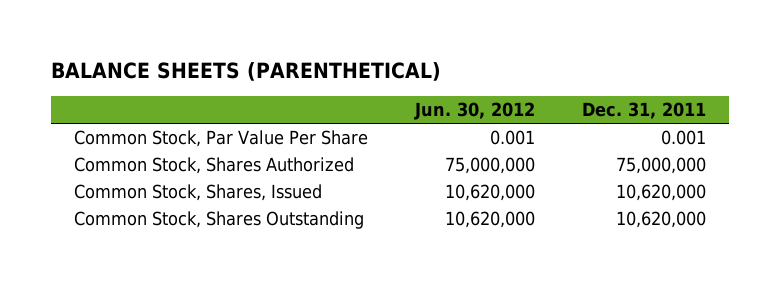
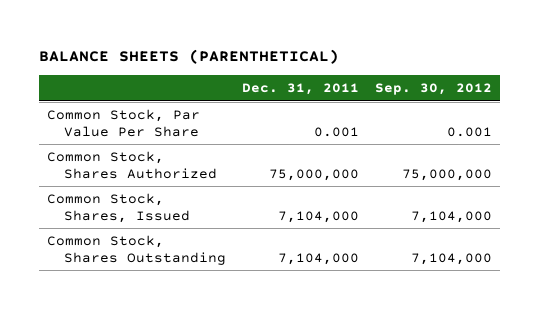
[413,102,535,121] Jun. 30, 2012 -> none
none -> [374,83,492,96] Sep. 30, 2012
[615,183,706,201] 10,620,000 -> [277,210,359,223] 7,104,000
[615,210,706,228] 10,620,000 -> [277,252,359,265] 7,104,000

